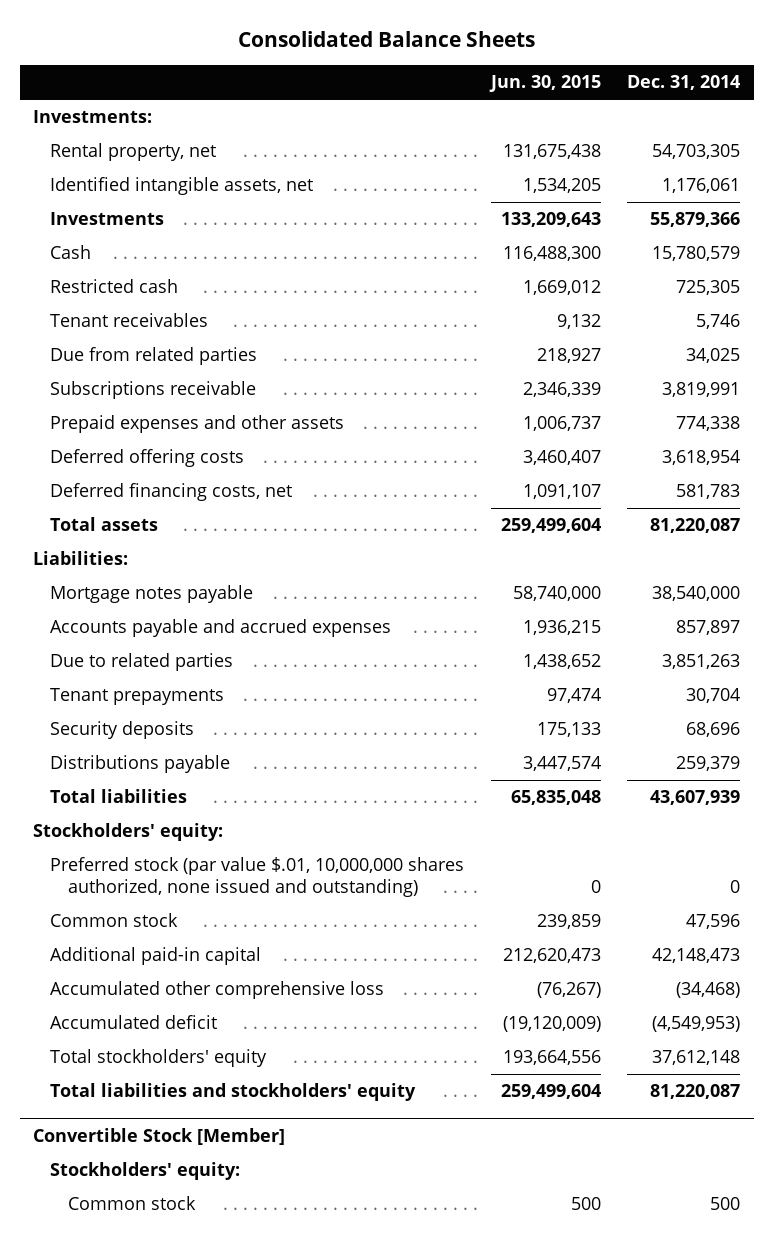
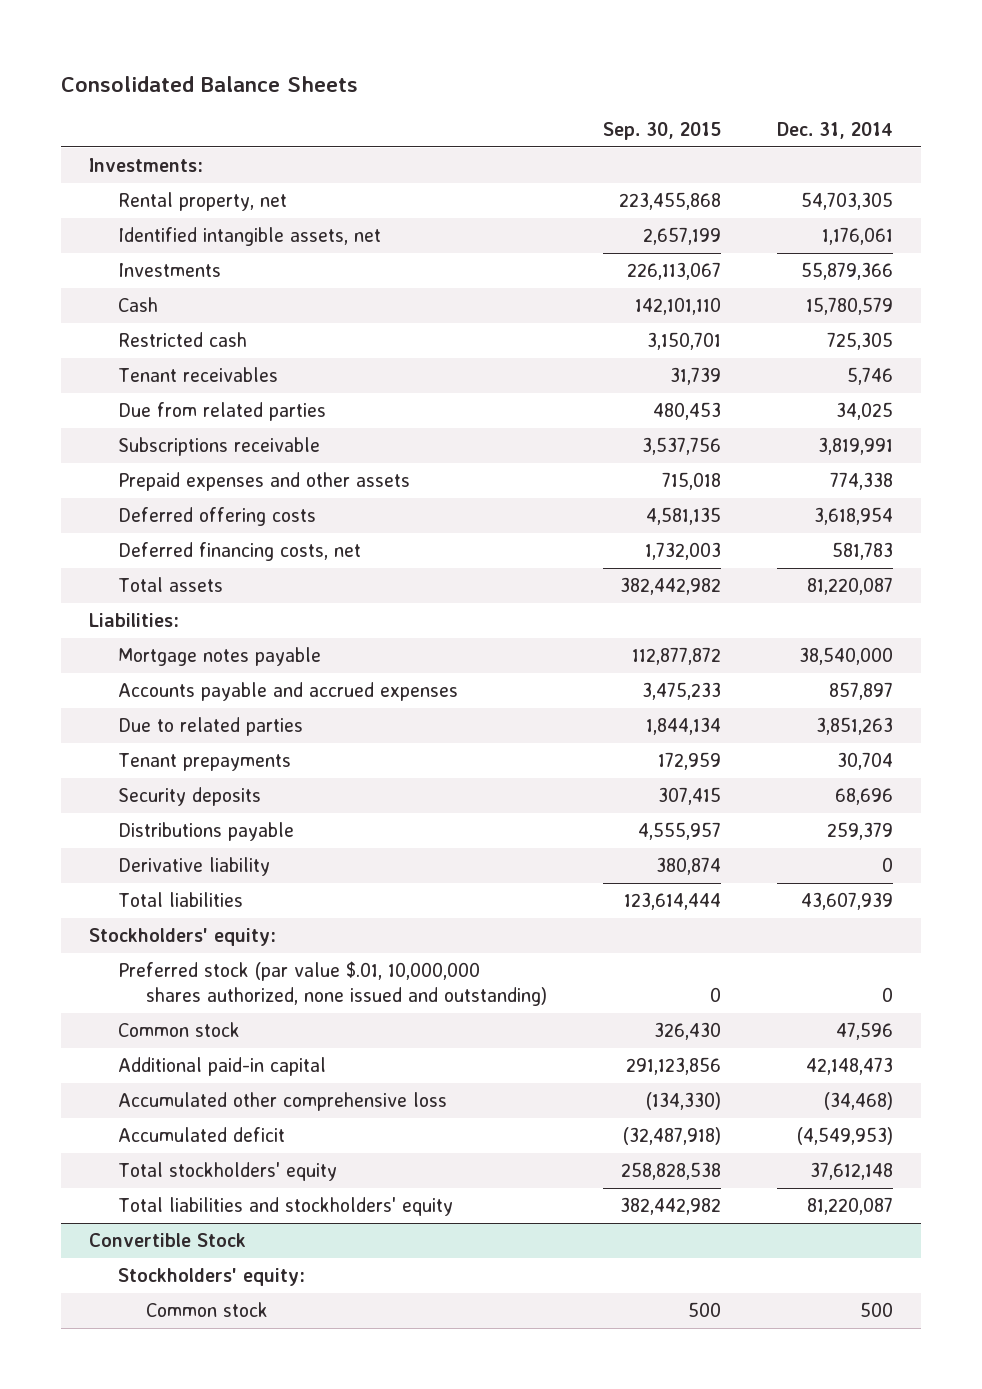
[488,75,601,93] Jun. 30, 2015 -> none
none -> [603,121,722,140] Sep. 30, 2015
none -> [117,857,270,877] Derivative liability
[32,1128,285,1146] Convertible Stock [Member] -> [89,1233,247,1248] Convertible Stock

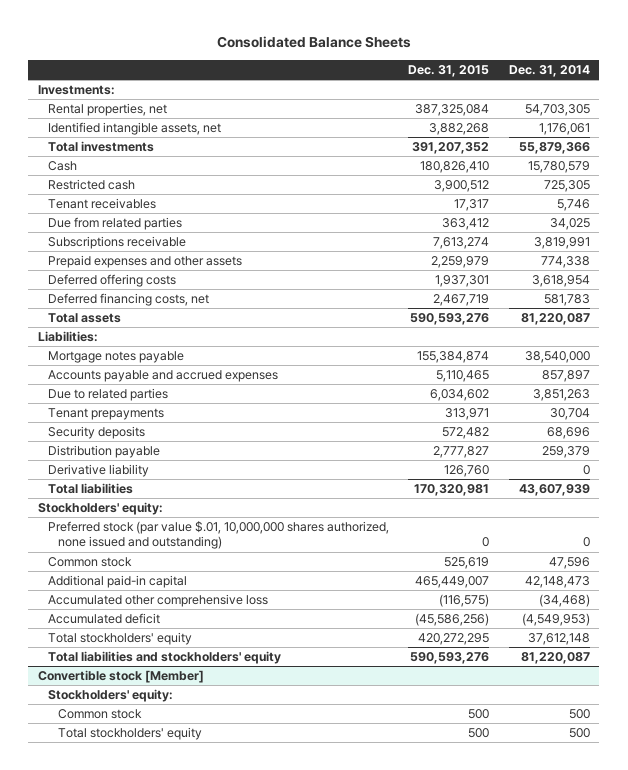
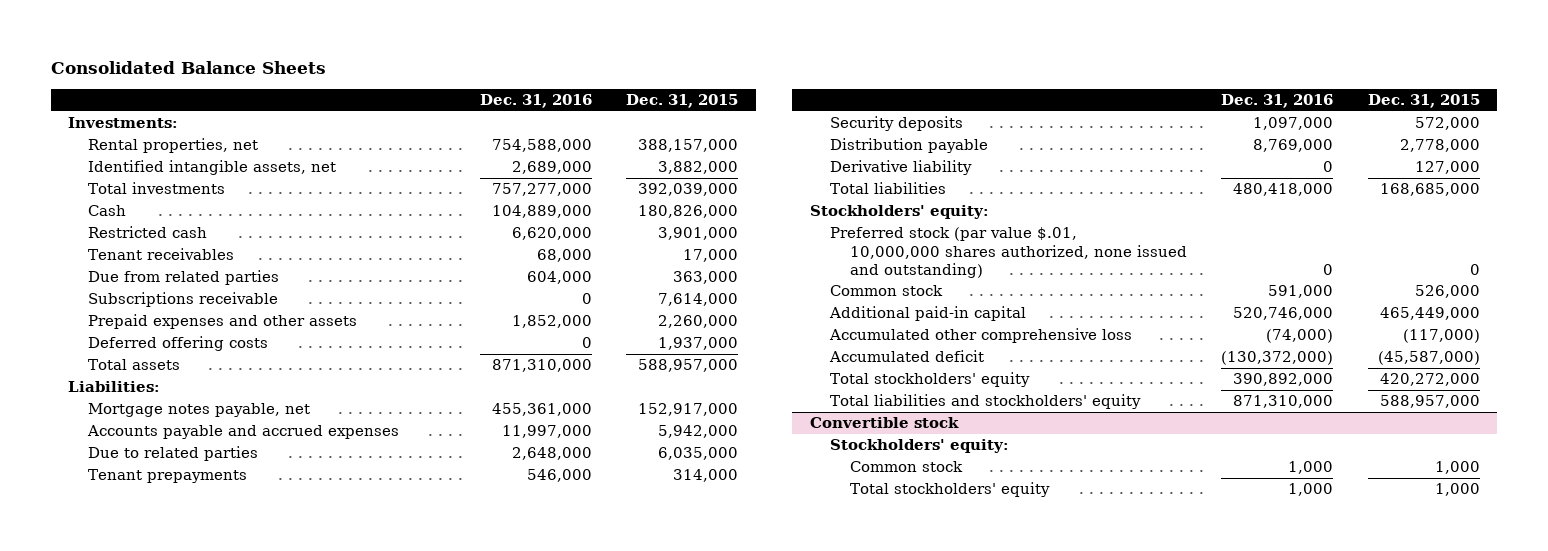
[508,64,590,77] Dec. 31, 2014 -> none
none -> [479,93,592,108] Dec. 31, 2016
[47,293,209,307] Deferred financing costs, net -> none
[415,104,490,117] 387,325,084 -> [638,139,739,153] 388,157,000
[429,123,490,136] 3,882,268 -> [658,161,739,175] 3,882,000
[412,142,490,155] 391,207,352 -> [638,183,739,197] 392,039,000
[420,161,490,174] 180,826,410 -> [638,205,739,219] 180,826,000
[434,180,490,193] 3,900,512 -> [658,227,739,241] 3,901,000
[454,199,490,212] 17,317 -> [683,249,739,263] 17,000
[442,218,490,231] 363,412 -> [673,271,739,285] 363,000
[433,237,490,250] 7,613,274 -> [658,293,739,307] 7,614,000
[431,256,490,269] 2,259,979 -> [658,315,739,329] 2,260,000
[435,275,490,288] 1,937,301 -> [658,337,739,351] 1,937,000
[410,313,490,326] 590,593,276 -> [638,359,739,373] 588,957,000
[47,351,184,364] Mortgage notes payable -> [88,403,311,418] Mortgage notes payable, net
[417,351,490,364] 155,384,874 -> [638,403,739,417] 152,917,000
[436,370,490,383] 5,110,465 -> [658,425,739,439] 5,942,000
[430,389,490,402] 6,034,602 -> [658,447,739,461] 6,035,000
[445,408,490,421] 313,971 -> [673,469,739,483] 314,000
[442,427,490,440] 572,482 -> [1414,117,1480,131] 572,000
[433,446,490,459] 2,777,827 -> [1399,139,1480,153] 2,778,000
[444,465,490,478] 126,760 -> [1414,161,1480,175] 127,000
[414,484,490,497] 170,320,981 -> [1379,183,1480,197] 168,685,000
[444,557,490,570] 525,619 -> [1414,285,1480,299] 526,000
[415,576,490,589] 465,449,007 -> [1379,307,1480,321] 465,449,000
[439,594,490,608] (116,575) -> [1402,329,1480,344] (117,000)
[415,613,490,627] (45,586,256) -> [1377,351,1480,366] (45,587,000)
[418,633,490,646] 420,272,295 -> [1379,373,1480,387] 420,272,000
[410,652,490,665] 590,593,276 -> [1379,395,1480,409] 588,957,000
[37,670,204,684] Convertible stock [Member] -> [809,417,959,429] Convertible stock
[468,709,490,720] 500 -> [1434,461,1480,475] 1,000
[468,728,490,739] 500 -> [1434,483,1480,497] 1,000

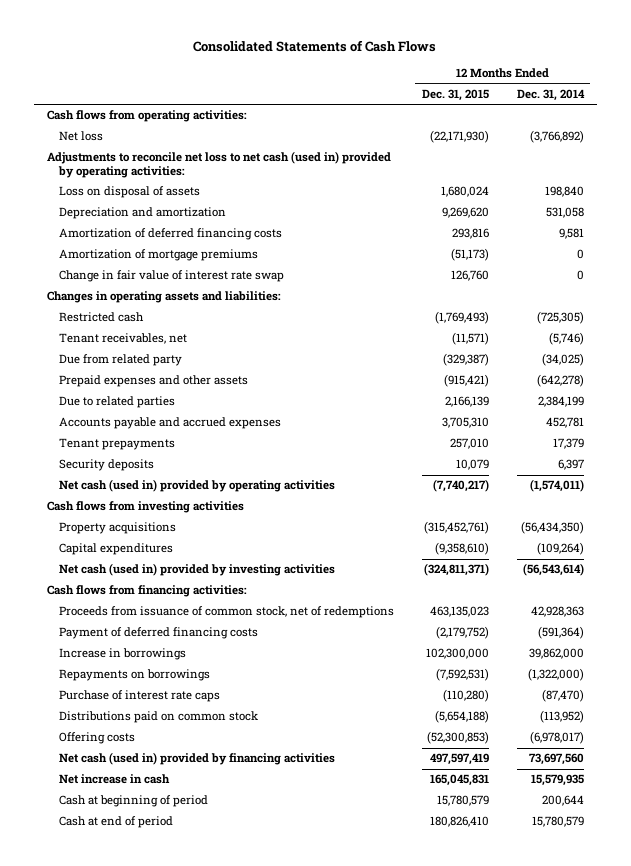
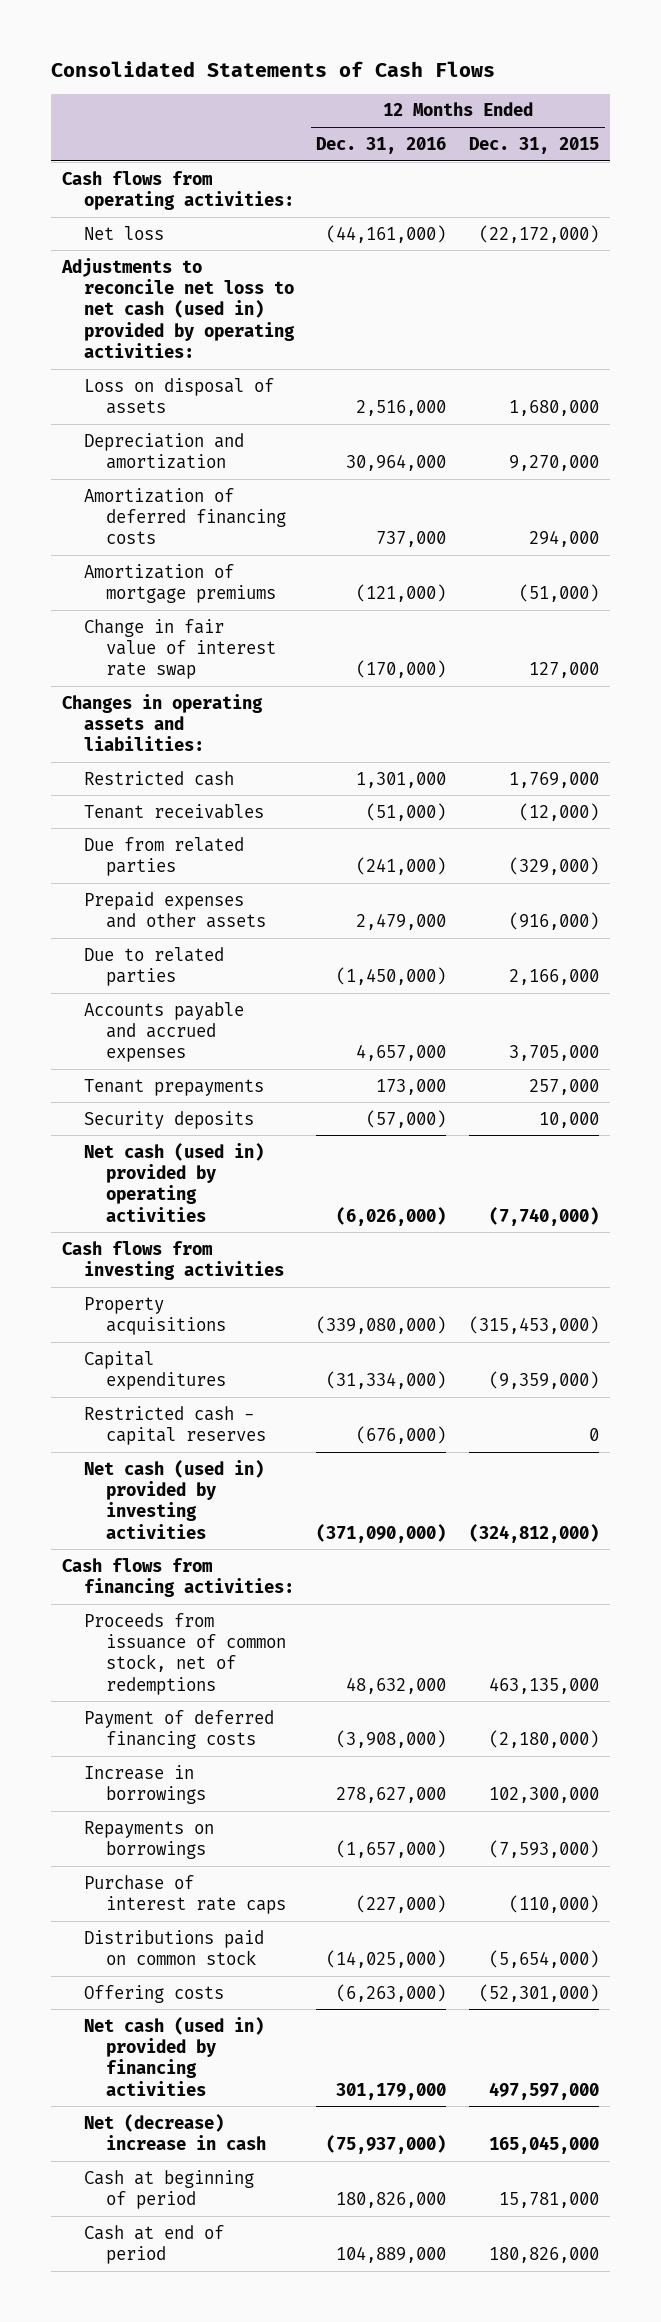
[516,89,585,102] Dec. 31, 2014 -> none
none -> [316,136,447,154] Dec. 31, 2016
[429,130,489,144] (22,171,930) -> [478,224,599,243] (22,172,000)
[440,186,489,198] 1,680,024 -> [508,399,599,416] 1,680,000
[441,207,489,219] 9,269,620 -> [508,454,599,471] 9,270,000
[451,228,489,240] 293,816 -> [528,530,599,548] 294,000
[450,248,489,262] (51,173) -> [518,583,599,602] (51,000)
[450,270,489,282] 126,760 -> [528,662,599,679] 127,000
[434,311,489,325] (1,769,493) -> [508,771,599,788] 1,769,000
[59,333,188,345] Tenant receivables, net -> [83,803,264,819] Tenant receivables
[451,332,489,346] (11,571) -> [518,802,599,821] (12,000)
[59,354,183,367] Due from related party -> [83,836,244,876] Due from related parties
[442,353,489,367] (329,387) -> [508,856,599,875] (329,000)
[443,374,489,388] (915,421) -> [508,911,599,930] (916,000)
[444,396,489,408] 2,166,139 -> [508,968,599,985] 2,166,000
[441,417,489,429] 3,705,310 -> [508,1045,599,1062] 3,705,000
[449,438,489,450] 257,010 -> [528,1078,599,1095] 257,000
[455,459,489,471] 10,079 -> [538,1111,599,1128] 10,000
[432,479,489,493] (7,740,217) -> [488,1206,599,1226] (7,740,000)
[423,521,489,535] (315,452,761) -> [468,1315,599,1334] (315,453,000)
[434,542,489,556] (9,358,610) -> [488,1370,599,1389] (9,359,000)
none -> [83,1405,267,1445] Restricted cash - capital reserves
[423,563,489,577] (324,811,371) -> [468,1523,599,1543] (324,812,000)
[429,606,489,618] 463,135,023 -> [488,1676,599,1694] 463,135,000
[435,626,489,640] (2,179,752) -> [488,1729,599,1748] (2,180,000)
[435,668,489,682] (7,592,531) -> [488,1839,599,1858] (7,593,000)
[442,689,489,703] (110,280) -> [508,1894,599,1913] (110,000)
[434,710,489,724] (5,654,188) -> [488,1949,599,1968] (5,654,000)
[426,731,489,745] (52,300,853) -> [478,1983,599,2002] (52,301,000)
[429,753,489,766] 497,597,419 -> [488,2081,599,2100] 497,597,000
[59,774,171,785] Net increase in cash -> [83,2113,267,2150] Net (decrease) increase in cash
[429,774,489,787] 165,045,831 -> [488,2135,599,2154] 165,045,000
[436,795,489,807] 15,780,579 -> [498,2191,599,2208] 15,781,000
[429,816,489,828] 180,826,410 -> [488,2246,599,2263] 180,826,000

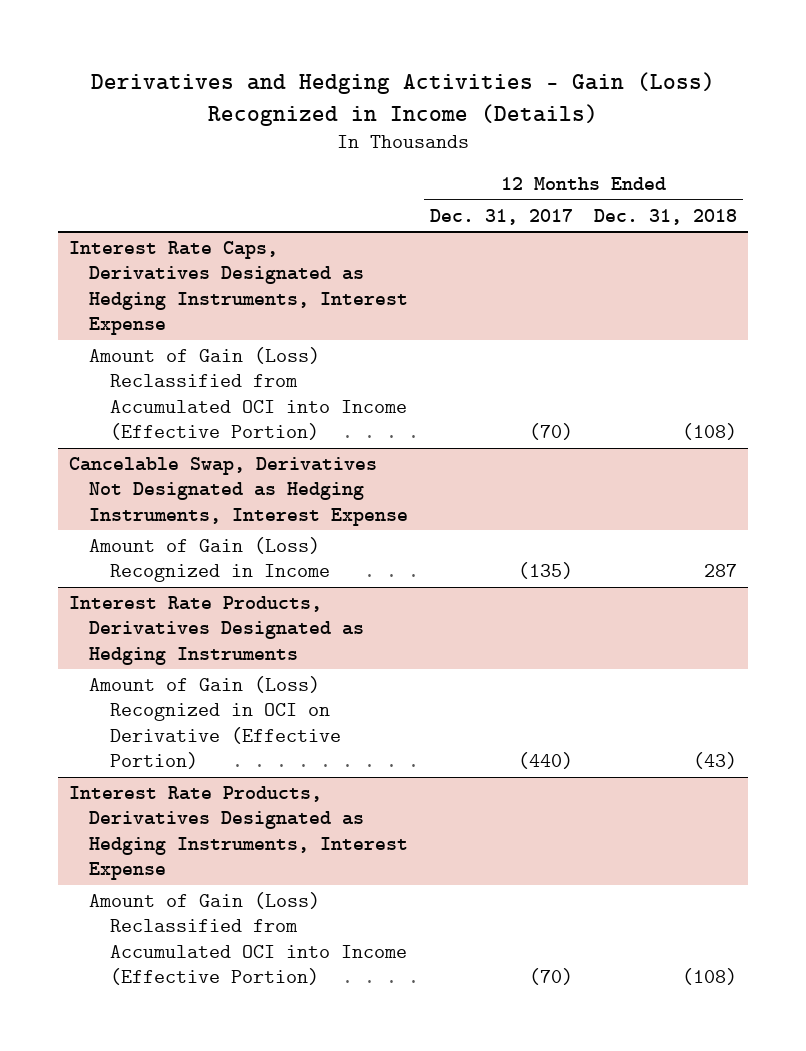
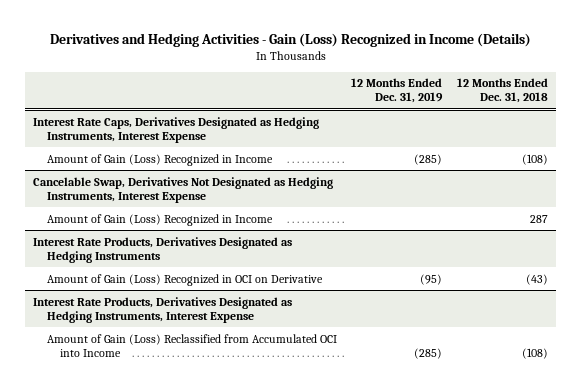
[429,208,573,225] Dec. 31, 2017 -> none
none -> [351,78,444,104] 12 Months Ended Dec. 31, 2019
[89,346,407,441] Amount of Gain (Loss) Reclassified from Accumulated OCI into Income (Effective Portion) -> none
none -> [46,153,273,166] Amount of Gain (Loss) Recognized in Income
[89,675,341,770] Amount of Gain (Loss) Recognized in OCI on Derivative (Effective Portion) -> [46,273,323,286] Amount of Gain (Loss) Recognized in OCI on Derivative
[89,891,407,986] Amount of Gain (Loss) Reclassified from Accumulated OCI into Income (Effective Portion) -> [46,333,337,357] Amount of Gain (Loss) Reclassified from Accumulated OCI into Income

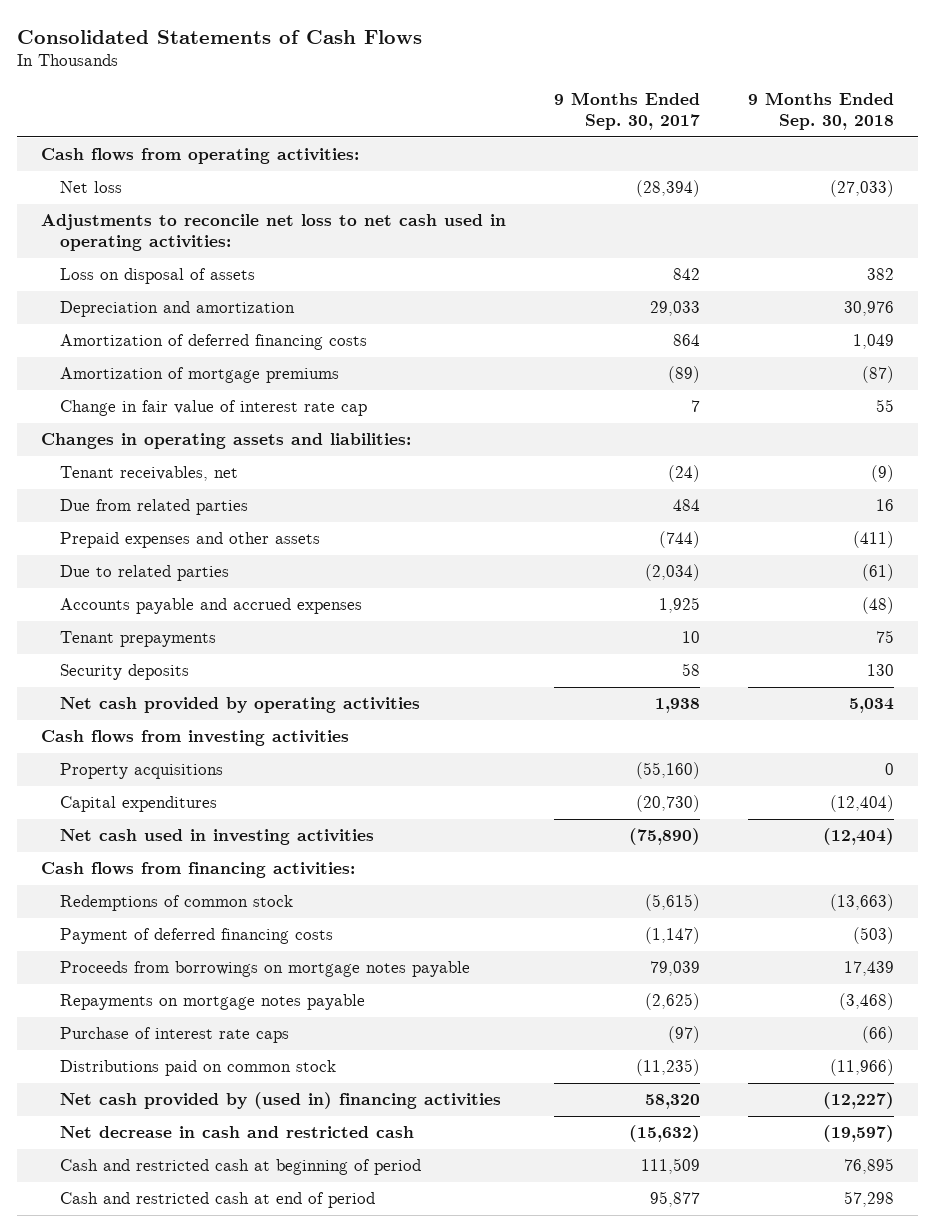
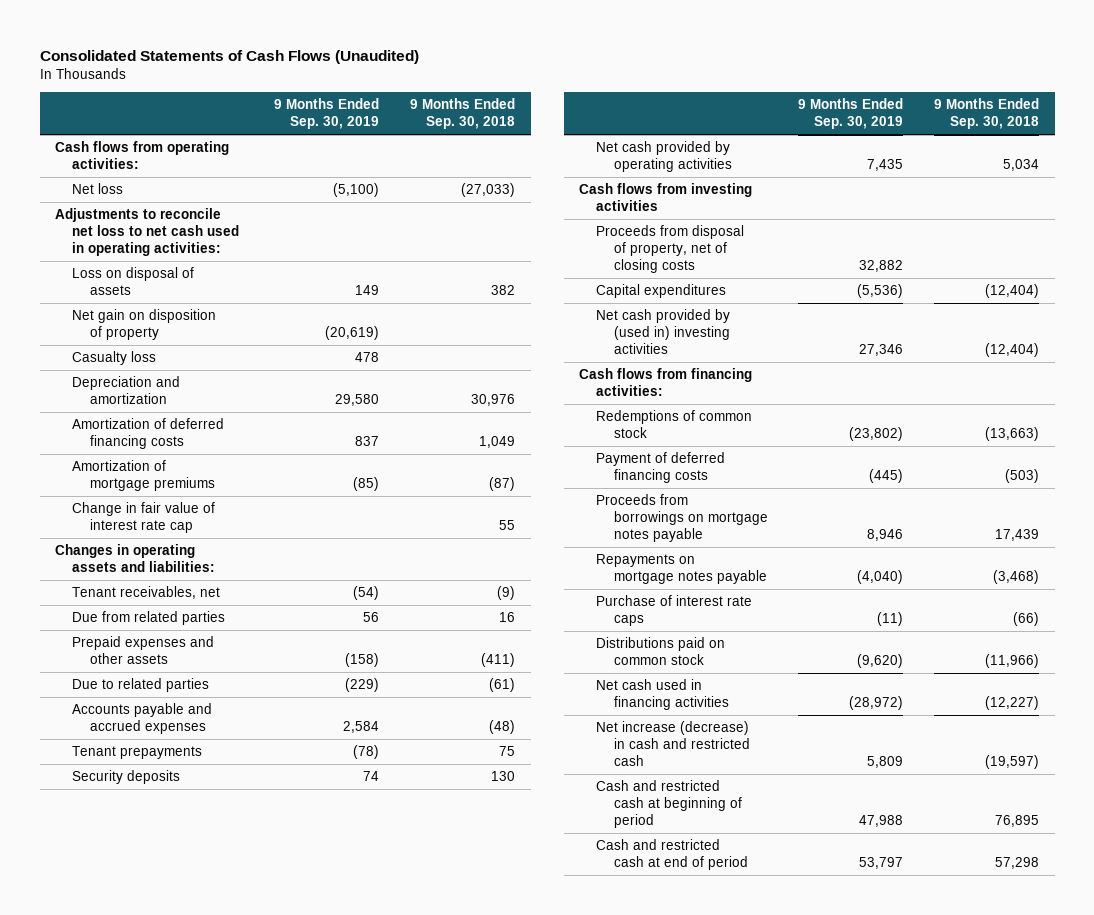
[17,29,423,44] Consolidated Statements of Cash Flows -> [39,49,419,64] Consolidated Statements of Cash Flows (Unaudited)
[554,92,701,131] 9 Months Ended Sep. 30, 2017 -> none
none -> [274,98,380,130] 9 Months Ended Sep. 30, 2019
none -> [72,309,217,341] Net gain on disposition of property
none -> [72,351,157,366] Casualty loss
[59,763,223,780] Property acquisitions -> none
none -> [596,225,745,274] Proceeds from disposal of property, net of closing costs
[59,829,374,846] Net cash used in investing activities -> [596,309,731,355] Net cash provided by (used in) investing activities
[59,1092,501,1110] Net cash provided by (used in) financing activities -> [596,679,729,711] Net cash used in financing activities
[59,1126,414,1139] Net decrease in cash and restricted cash -> [596,721,750,767] Net increase (decrease) in cash and restricted cash

